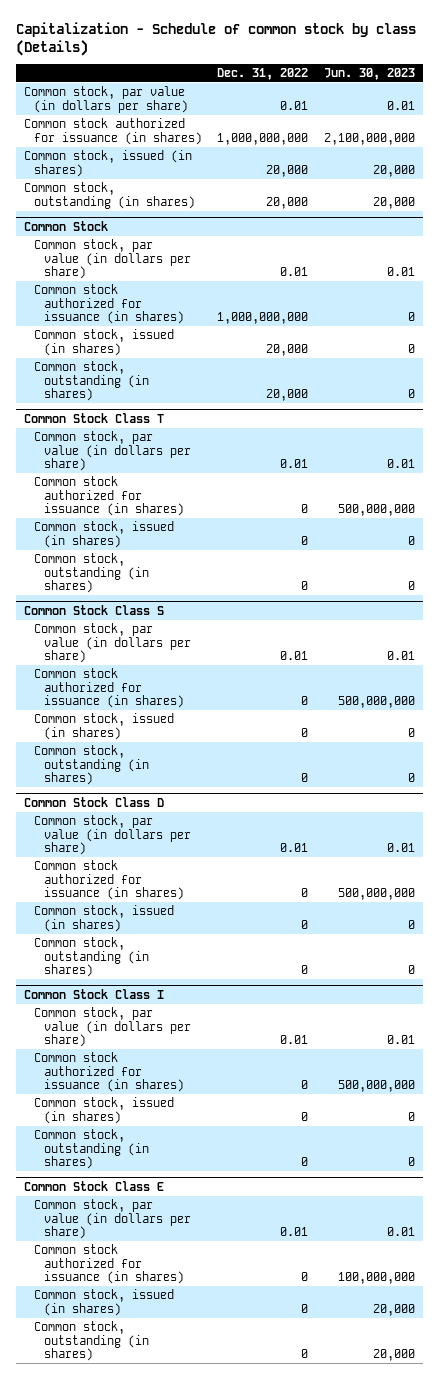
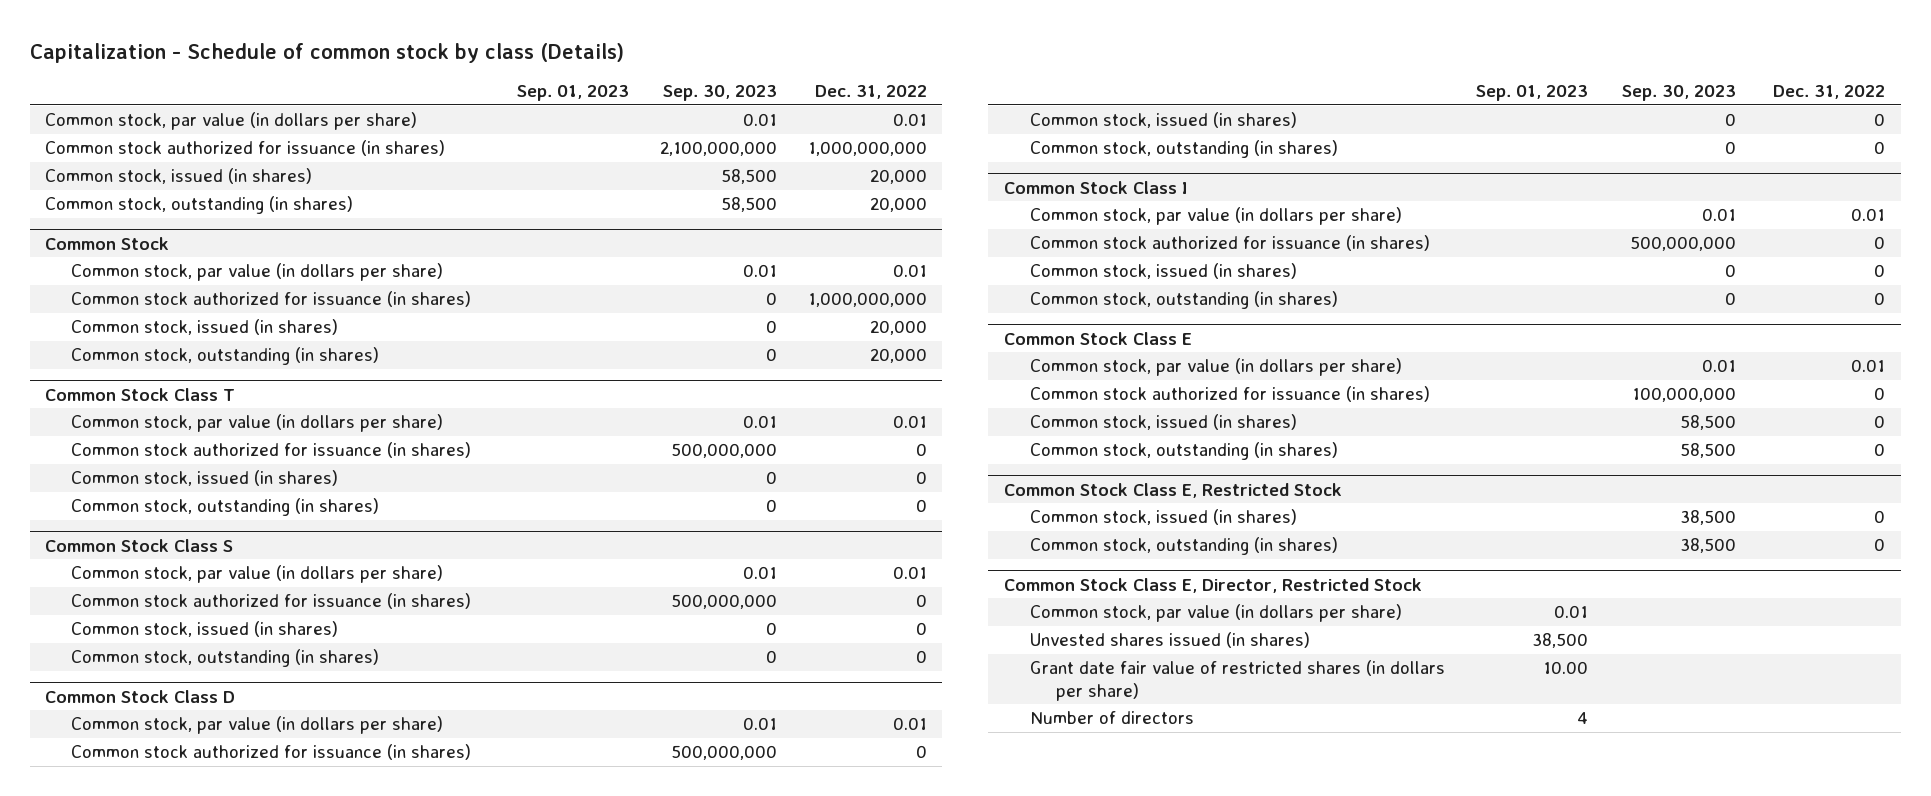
[323,67,415,80] Jun. 30, 2023 -> none
none -> [517,85,630,102] Sep. 01, 2023
none -> [662,85,777,102] Sep. 30, 2023
none -> [1003,482,1342,498] Common Stock Class E, Restricted Stock
none -> [1029,509,1297,526] Common stock, issued (in shares)
none -> [1029,537,1338,556] Common stock, outstanding (in shares)
none -> [1003,577,1422,593] Common Stock Class E, Director, Restricted Stock
none -> [1029,604,1402,623] Common stock, par value (in dollars per share)
none -> [1029,632,1310,649] Unvested shares issued (in shares)
none -> [1029,660,1445,701] Grant date fair value of restricted shares (in dollars per share)
none -> [1029,711,1194,725] Number of directors

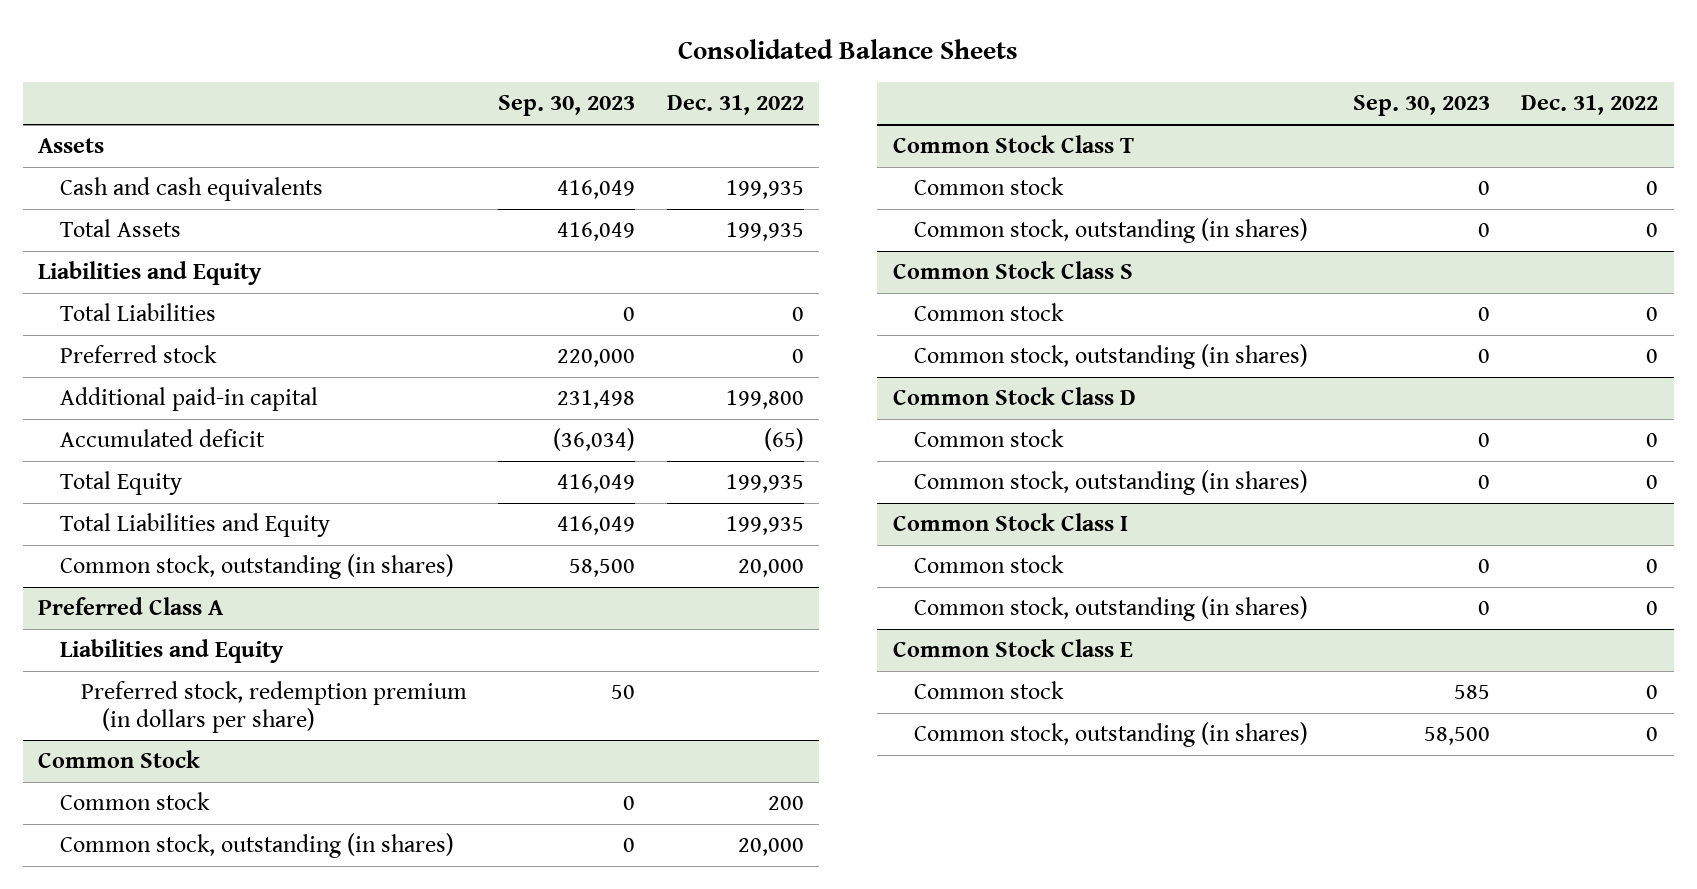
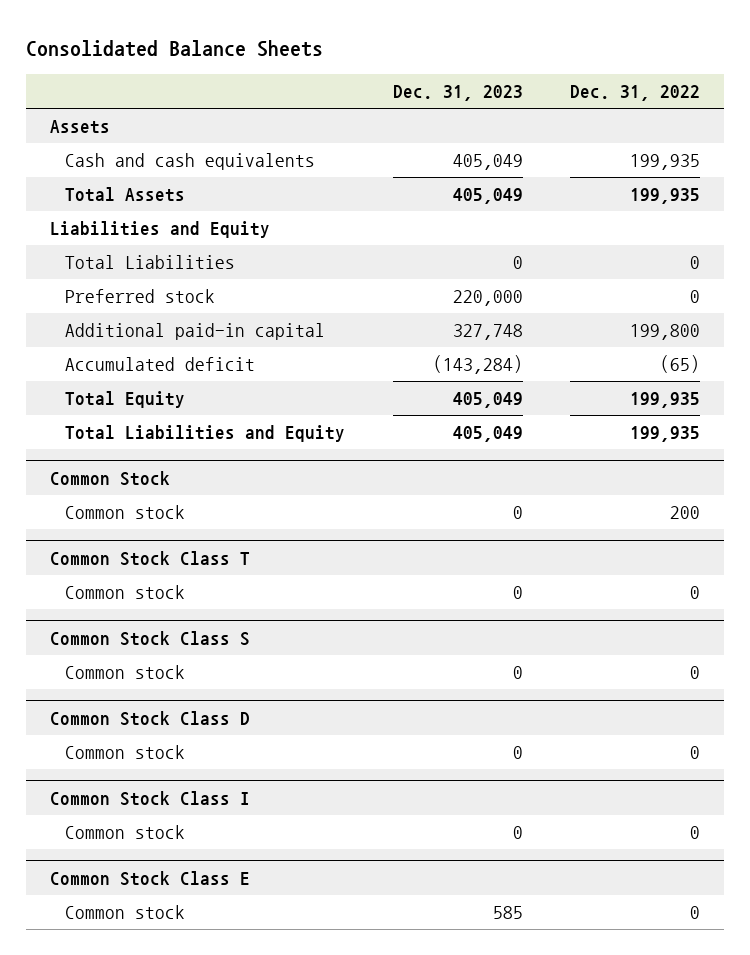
[498,95,636,117] Sep. 30, 2023 -> none
none -> [392,84,523,101] Dec. 31, 2023
[59,554,454,580] Common stock, outstanding (in shares) -> none
[38,597,225,616] Preferred Class A -> none
[59,639,284,664] Liabilities and Equity -> none
[81,681,468,733] Preferred stock, redemption premium (in dollars per share) -> none
[59,833,454,859] Common stock, outstanding (in shares) -> none
[914,218,1309,244] Common stock, outstanding (in shares) -> none
[914,344,1309,370] Common stock, outstanding (in shares) -> none
[914,470,1309,496] Common stock, outstanding (in shares) -> none
[914,596,1309,622] Common stock, outstanding (in shares) -> none
[914,722,1309,748] Common stock, outstanding (in shares) -> none

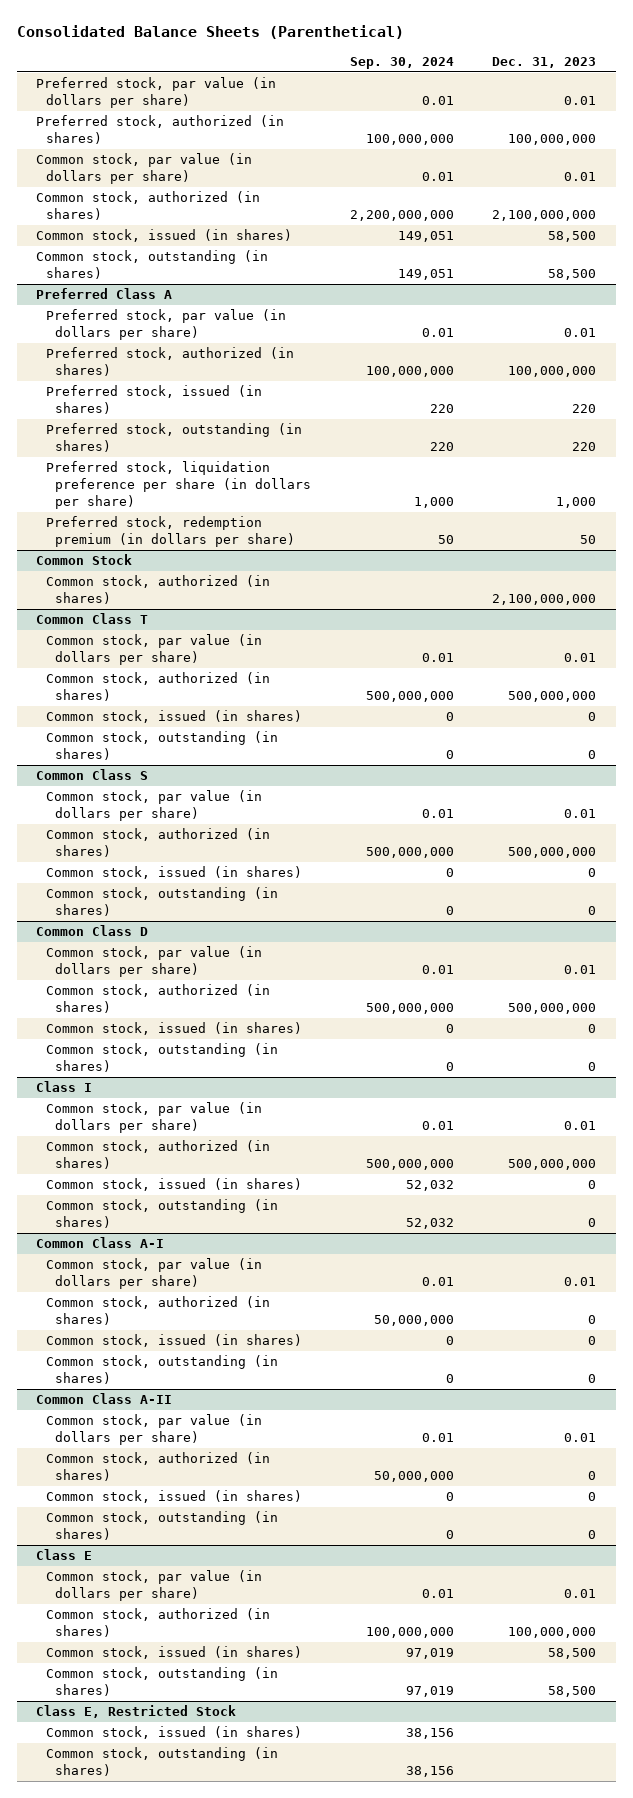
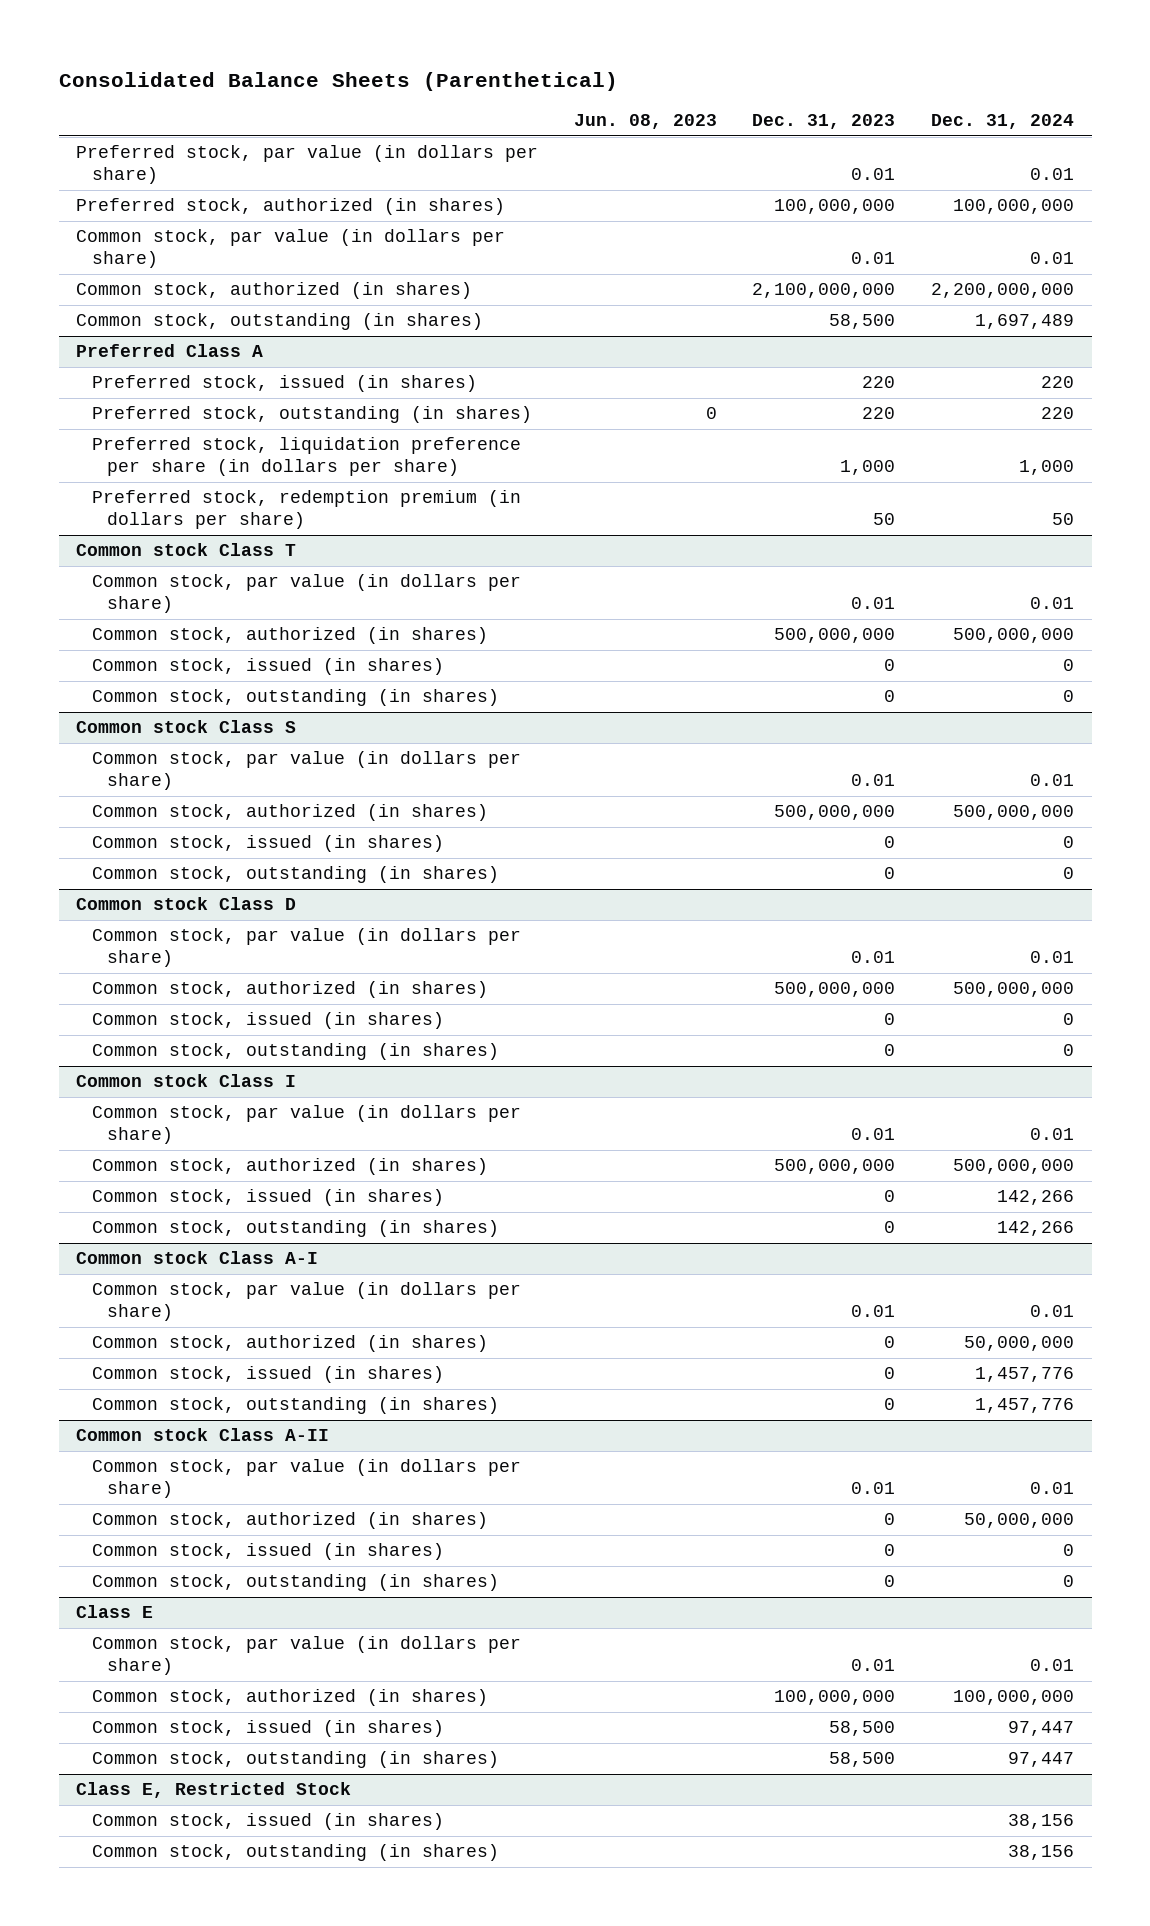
[349,56,454,69] Sep. 30, 2024 -> none
none -> [573,114,717,130] Jun. 08, 2023
none -> [930,114,1074,130] Dec. 31, 2024
[36,229,293,243] Common stock, issued (in shares) -> none
[45,309,286,341] Preferred stock, par value (in dollars per share) -> none
[45,347,294,377] Preferred stock, authorized (in shares) -> none
[36,554,133,566] Common Stock -> none
[45,575,270,605] Common stock, authorized (in shares) -> none
[36,613,149,625] Common Class T -> [76,543,297,557] Common stock Class T
[36,769,149,781] Common Class S -> [76,720,297,734] Common stock Class S
[36,925,149,937] Common Class D -> [76,897,297,911] Common stock Class D
[36,1081,93,1093] Class I -> [76,1074,297,1088] Common stock Class I
[36,1237,165,1249] Common Class A-I -> [76,1251,319,1265] Common stock Class A-I
[36,1393,173,1405] Common Class A-II -> [76,1428,330,1442] Common stock Class A-II

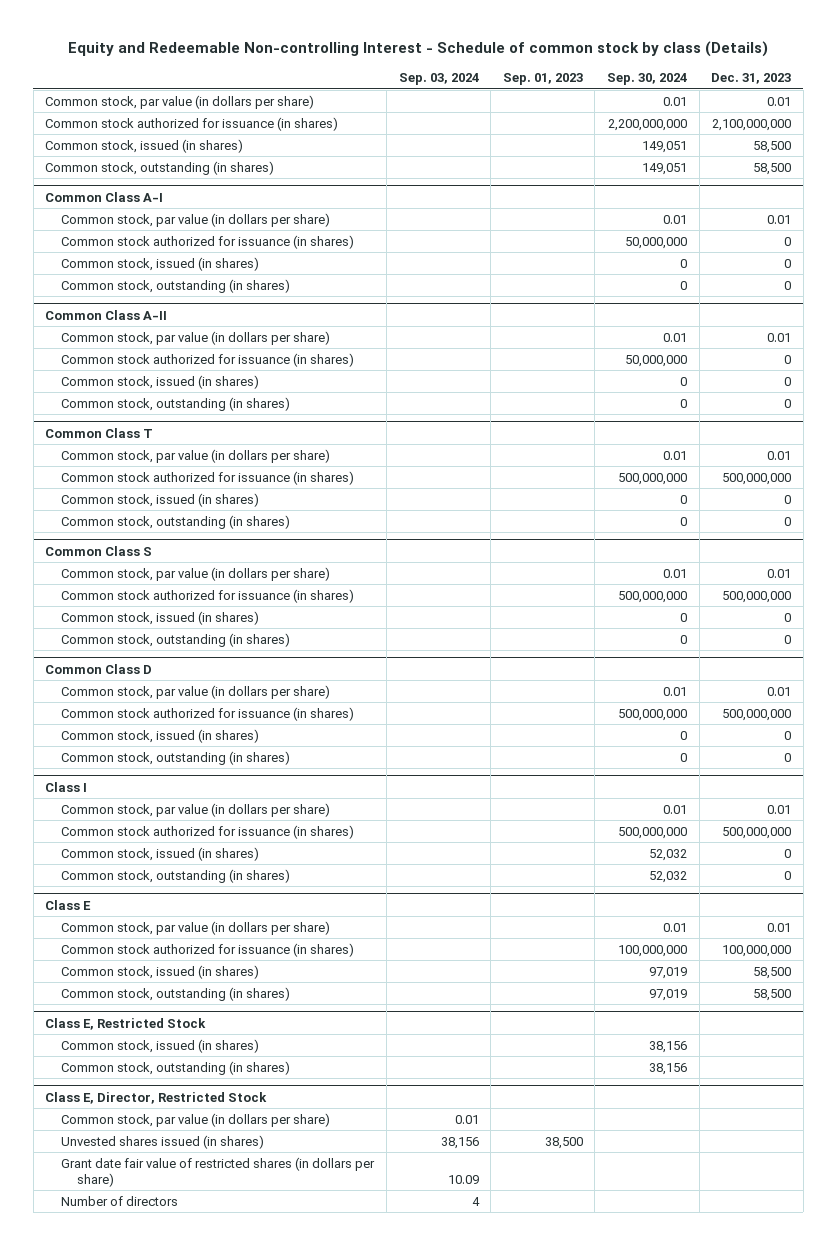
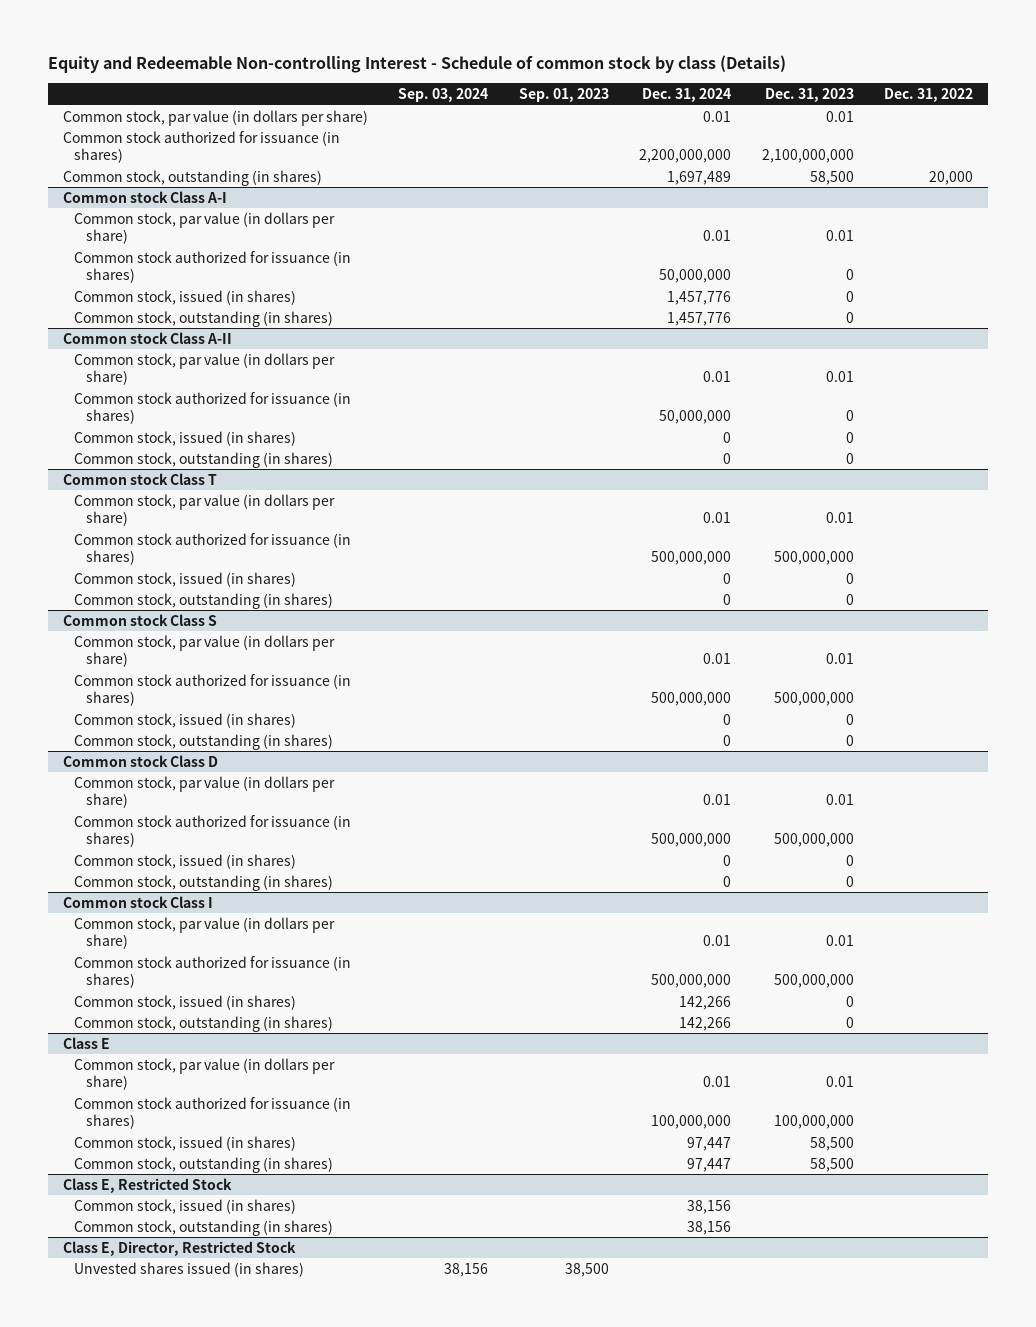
[606,73,687,86] Sep. 30, 2024 -> none
none -> [642,88,732,103] Dec. 31, 2024
none -> [884,88,974,103] Dec. 31, 2022
[45,138,244,153] Common stock, issued (in shares) -> none
[45,191,164,202] Common Class A-I -> [63,190,228,203] Common stock Class A-I
[45,309,168,320] Common Class A-II -> [63,331,233,344] Common stock Class A-II
[45,427,154,438] Common Class T -> [63,472,218,485] Common stock Class T
[45,545,153,556] Common Class S -> [63,613,218,626] Common stock Class S
[45,663,153,674] Common Class D -> [63,754,219,767] Common stock Class D
[45,781,88,792] Class I -> [63,895,214,908] Common stock Class I
[61,1112,331,1127] Common stock, par value (in dollars per share) -> none
[61,1156,376,1187] Grant date fair value of restricted shares (in dollars per share) -> none
[61,1195,179,1206] Number of directors -> none

